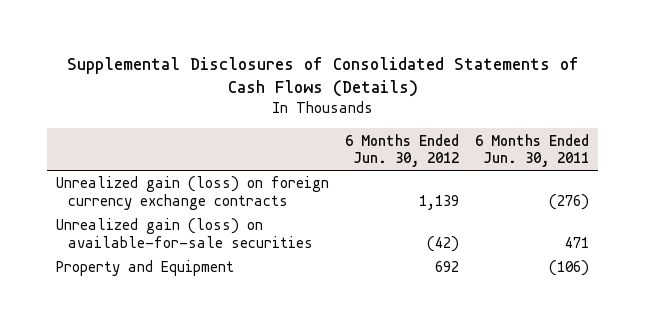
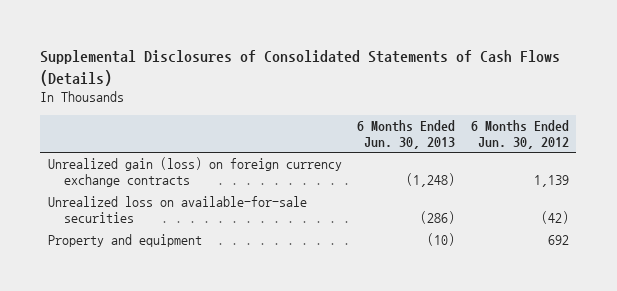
[475,133,590,168] 6 Months Ended Jun. 30, 2011 -> none
none -> [357,119,456,149] 6 Months Ended Jun. 30, 2013
[55,218,314,249] Unrealized gain (loss) on available-for-sale securities -> [47,196,307,224] Unrealized loss on available-for-sale securities
[55,260,234,277] Property and Equipment -> [47,234,202,248] Property and equipment

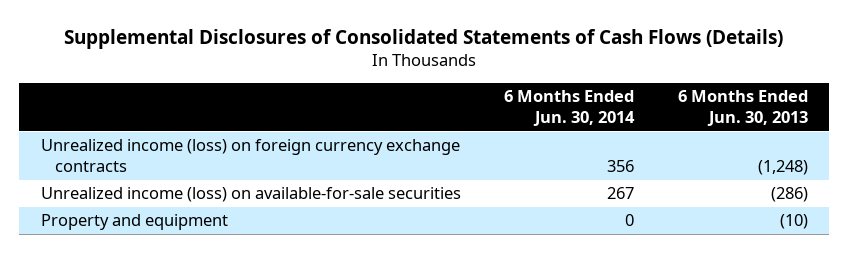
[470,119,569,149] 6 Months Ended Jun. 30, 2012 -> none
none -> [504,90,636,127] 6 Months Ended Jun. 30, 2014
[47,157,342,188] Unrealized gain (loss) on foreign currency exchange contracts -> [40,139,460,173] Unrealized income (loss) on foreign currency exchange contracts
[47,196,307,224] Unrealized loss on available-for-sale securities -> [40,187,461,203] Unrealized income (loss) on available-for-sale securities

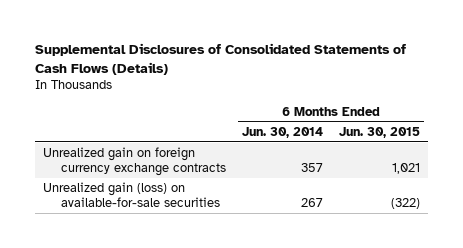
[677,90,808,127] 6 Months Ended Jun. 30, 2013 -> none
none -> [339,126,421,138] Jun. 30, 2015
[40,214,228,231] Property and equipment -> none
[40,139,460,173] Unrealized income (loss) on foreign currency exchange contracts -> [42,147,227,177] Unrealized gain on foreign currency exchange contracts
[607,160,635,173] 356 -> [301,163,324,173] 357
[40,187,461,203] Unrealized income (loss) on available-for-sale securities -> [42,182,221,208] Unrealized gain (loss) on available-for-sale securities

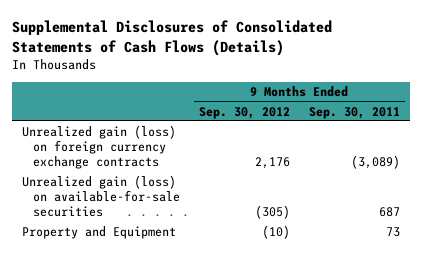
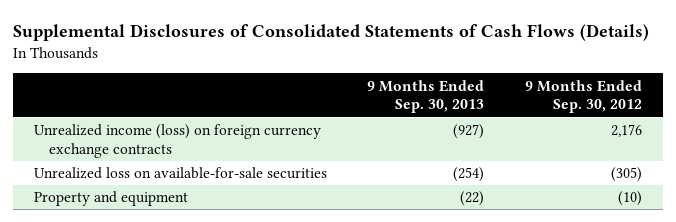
[309,106,401,119] Sep. 30, 2011 -> none
none -> [367,79,485,114] 9 Months Ended Sep. 30, 2013
[22,125,177,170] Unrealized gain (loss) on foreign currency exchange contracts -> [33,124,321,159] Unrealized income (loss) on foreign currency exchange contracts
[22,175,180,218] Unrealized gain (loss) on available-for-sale securities -> [33,167,327,180] Unrealized loss on available-for-sale securities
[22,226,177,240] Property and Equipment -> [33,191,188,207] Property and equipment

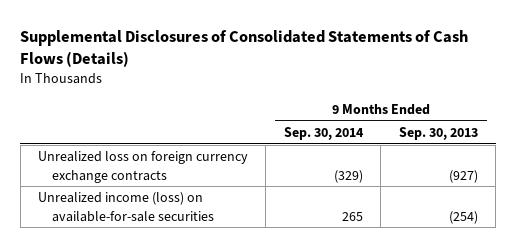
[525,79,643,114] 9 Months Ended Sep. 30, 2012 -> none
none -> [283,126,364,140] Sep. 30, 2014
[33,191,188,207] Property and equipment -> none
[33,124,321,159] Unrealized income (loss) on foreign currency exchange contracts -> [38,151,249,183] Unrealized loss on foreign currency exchange contracts
[33,167,327,180] Unrealized loss on available-for-sale securities -> [38,192,214,222] Unrealized income (loss) on available-for-sale securities

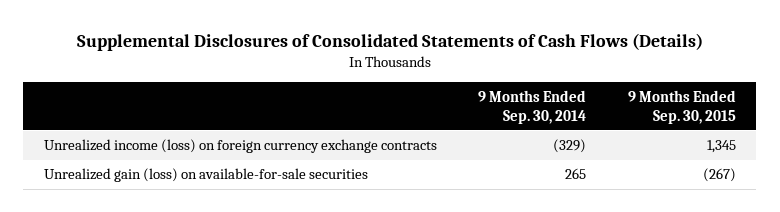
[398,126,478,140] Sep. 30, 2013 -> none
none -> [627,89,736,124] 9 Months Ended Sep. 30, 2015
[38,151,249,183] Unrealized loss on foreign currency exchange contracts -> [44,139,438,154] Unrealized income (loss) on foreign currency exchange contracts
[38,192,214,222] Unrealized income (loss) on available-for-sale securities -> [44,168,369,183] Unrealized gain (loss) on available-for-sale securities

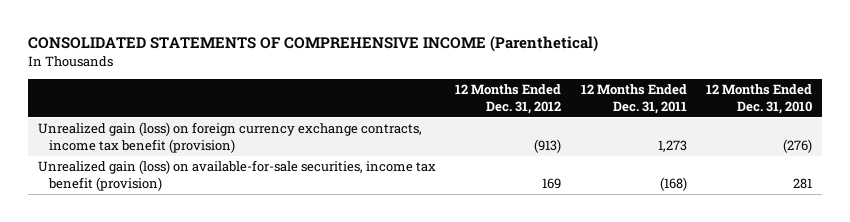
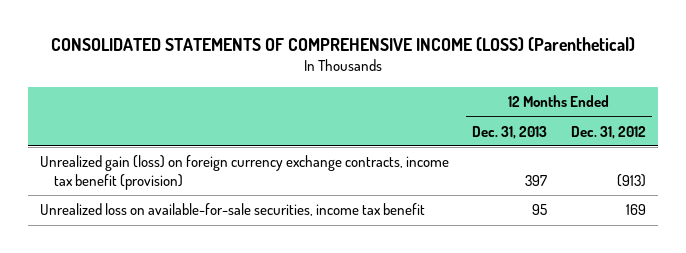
[28,36,599,53] CONSOLIDATED STATEMENTS OF COMPREHENSIVE INCOME (Parenthetical) -> [50,37,635,52] CONSOLIDATED STATEMENTS OF COMPREHENSIVE INCOME (LOSS) (Parenthetical)
[580,84,687,114] 12 Months Ended Dec. 31, 2011 -> none
[705,84,812,114] 12 Months Ended Dec. 31, 2010 -> none
none -> [472,125,548,139] Dec. 31, 2013
[37,160,436,191] Unrealized gain (loss) on available-for-sale securities, income tax benefit (provision) -> [39,203,425,217] Unrealized loss on available-for-sale securities, income tax benefit

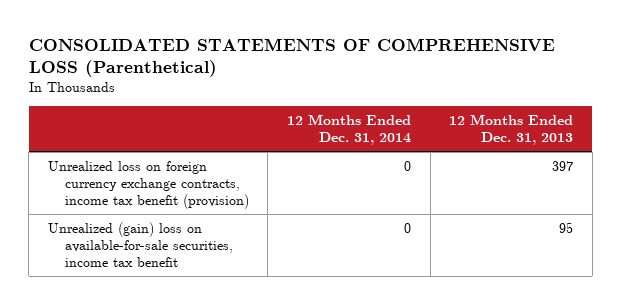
[50,37,635,52] CONSOLIDATED STATEMENTS OF COMPREHENSIVE INCOME (LOSS) (Parenthetical) -> [28,37,555,77] CONSOLIDATED STATEMENTS OF COMPREHENSIVE LOSS (Parenthetical)
[571,125,647,139] Dec. 31, 2012 -> none
none -> [286,113,411,146] 12 Months Ended Dec. 31, 2014
[39,155,449,190] Unrealized gain (loss) on foreign currency exchange contracts, income tax benefit (provision) -> [47,160,249,210] Unrealized loss on foreign currency exchange contracts, income tax benefit (provision)
[39,203,425,217] Unrealized loss on available-for-sale securities, income tax benefit -> [47,221,233,268] Unrealized (gain) loss on available-for-sale securities, income tax benefit

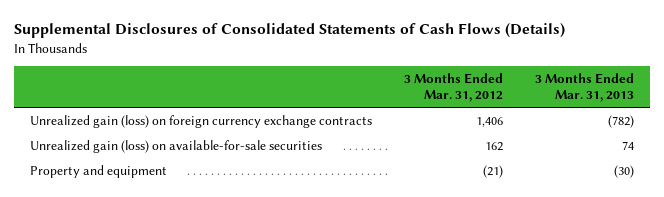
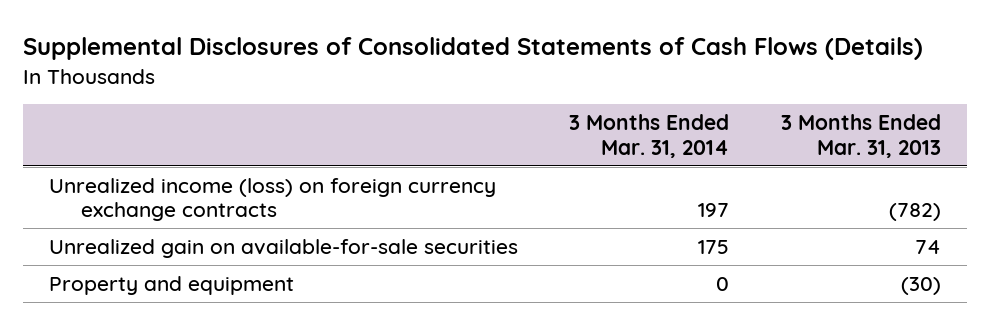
[403,72,503,102] 3 Months Ended Mar. 31, 2012 -> none
none -> [569,114,730,158] 3 Months Ended Mar. 31, 2014
[29,114,372,128] Unrealized gain (loss) on foreign currency exchange contracts -> [48,177,496,222] Unrealized income (loss) on foreign currency exchange contracts
[29,139,322,153] Unrealized gain (loss) on available-for-sale securities -> [48,238,518,258] Unrealized gain on available-for-sale securities

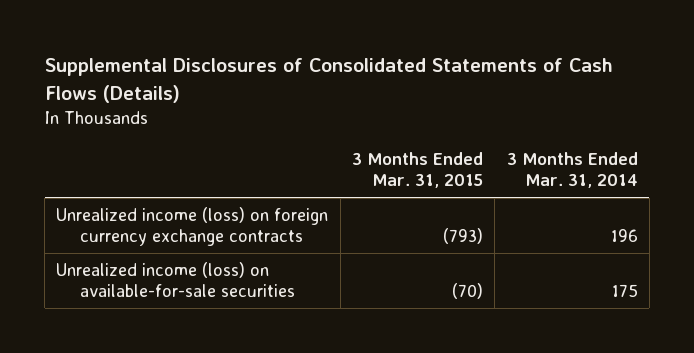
[781,114,942,158] 3 Months Ended Mar. 31, 2013 -> none
none -> [352,152,484,189] 3 Months Ended Mar. 31, 2015
[48,275,294,295] Property and equipment -> none
[698,203,730,218] 197 -> [610,229,638,243] 196
[48,238,518,258] Unrealized gain on available-for-sale securities -> [56,262,296,298] Unrealized income (loss) on available-for-sale securities

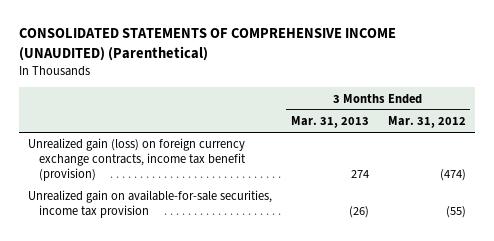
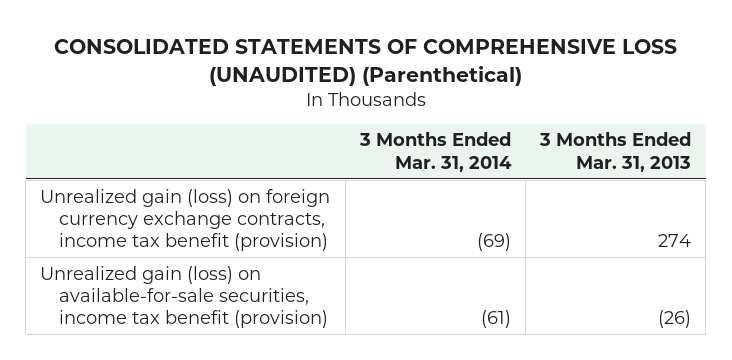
[18,28,396,61] CONSOLIDATED STATEMENTS OF COMPREHENSIVE INCOME (UNAUDITED) (Parenthetical) -> [53,38,677,86] CONSOLIDATED STATEMENTS OF COMPREHENSIVE LOSS (UNAUDITED) (Parenthetical)
[387,116,466,129] Mar. 31, 2012 -> none
none -> [358,132,512,172] 3 Months Ended Mar. 31, 2014
[27,190,272,219] Unrealized gain on available-for-sale securities, income tax provision -> [40,265,329,328] Unrealized gain (loss) on available-for-sale securities, income tax benefit (provision)

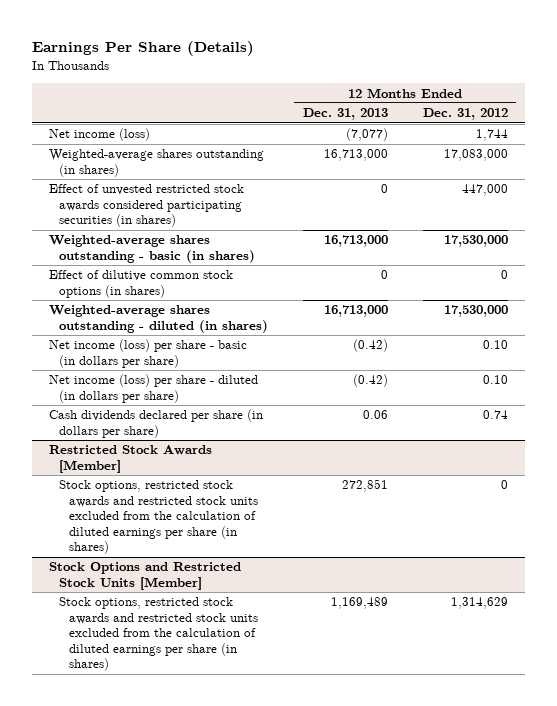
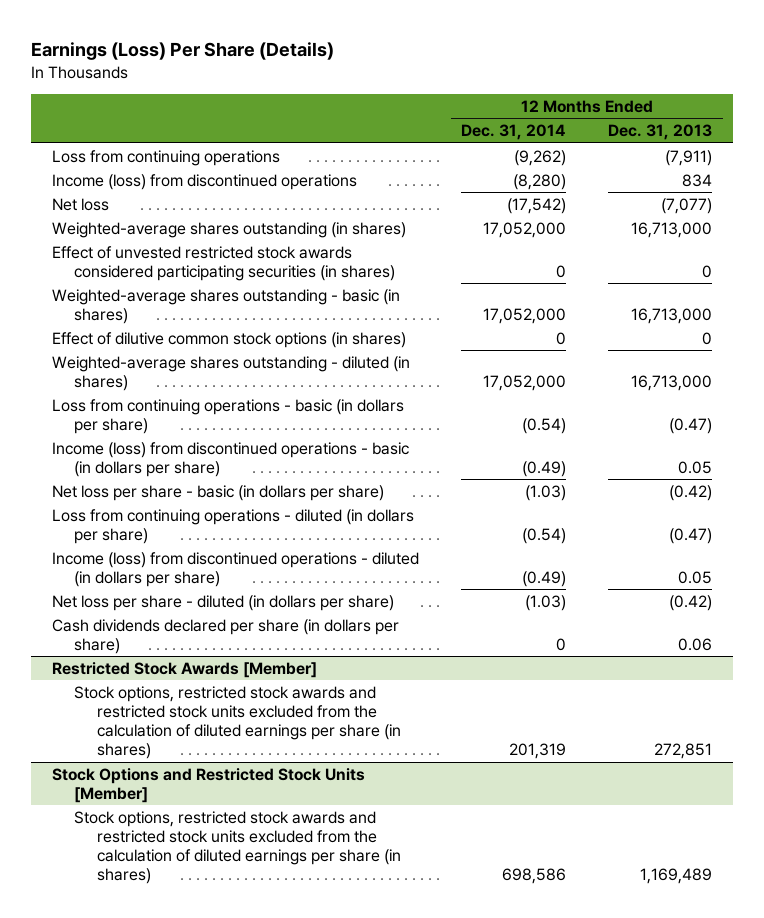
[31,41,254,57] Earnings Per Share (Details) -> [30,41,334,60] Earnings (Loss) Per Share (Details)
[422,108,508,121] Dec. 31, 2012 -> none
none -> [461,124,567,141] Dec. 31, 2014
none -> [51,149,280,166] Loss from continuing operations
none -> [51,173,357,190] Income (loss) from discontinued operations
[49,128,151,142] Net income (loss) -> [51,197,109,211] Net loss
none -> [51,398,404,435] Loss from continuing operations - basic (in dollars per share)
none -> [51,441,409,478] Income (loss) from discontinued operations - basic (in dollars per share)
[49,339,248,368] Net income (loss) per share - basic (in dollars per share) -> [51,484,384,501] Net loss per share - basic (in dollars per share)
none -> [51,508,414,545] Loss from continuing operations - diluted (in dollars per share)
none -> [51,551,419,588] Income (loss) from discontinued operations - diluted (in dollars per share)
[49,374,259,403] Net income (loss) per share - diluted (in dollars per share) -> [51,594,394,611] Net loss per share - diluted (in dollars per share)

